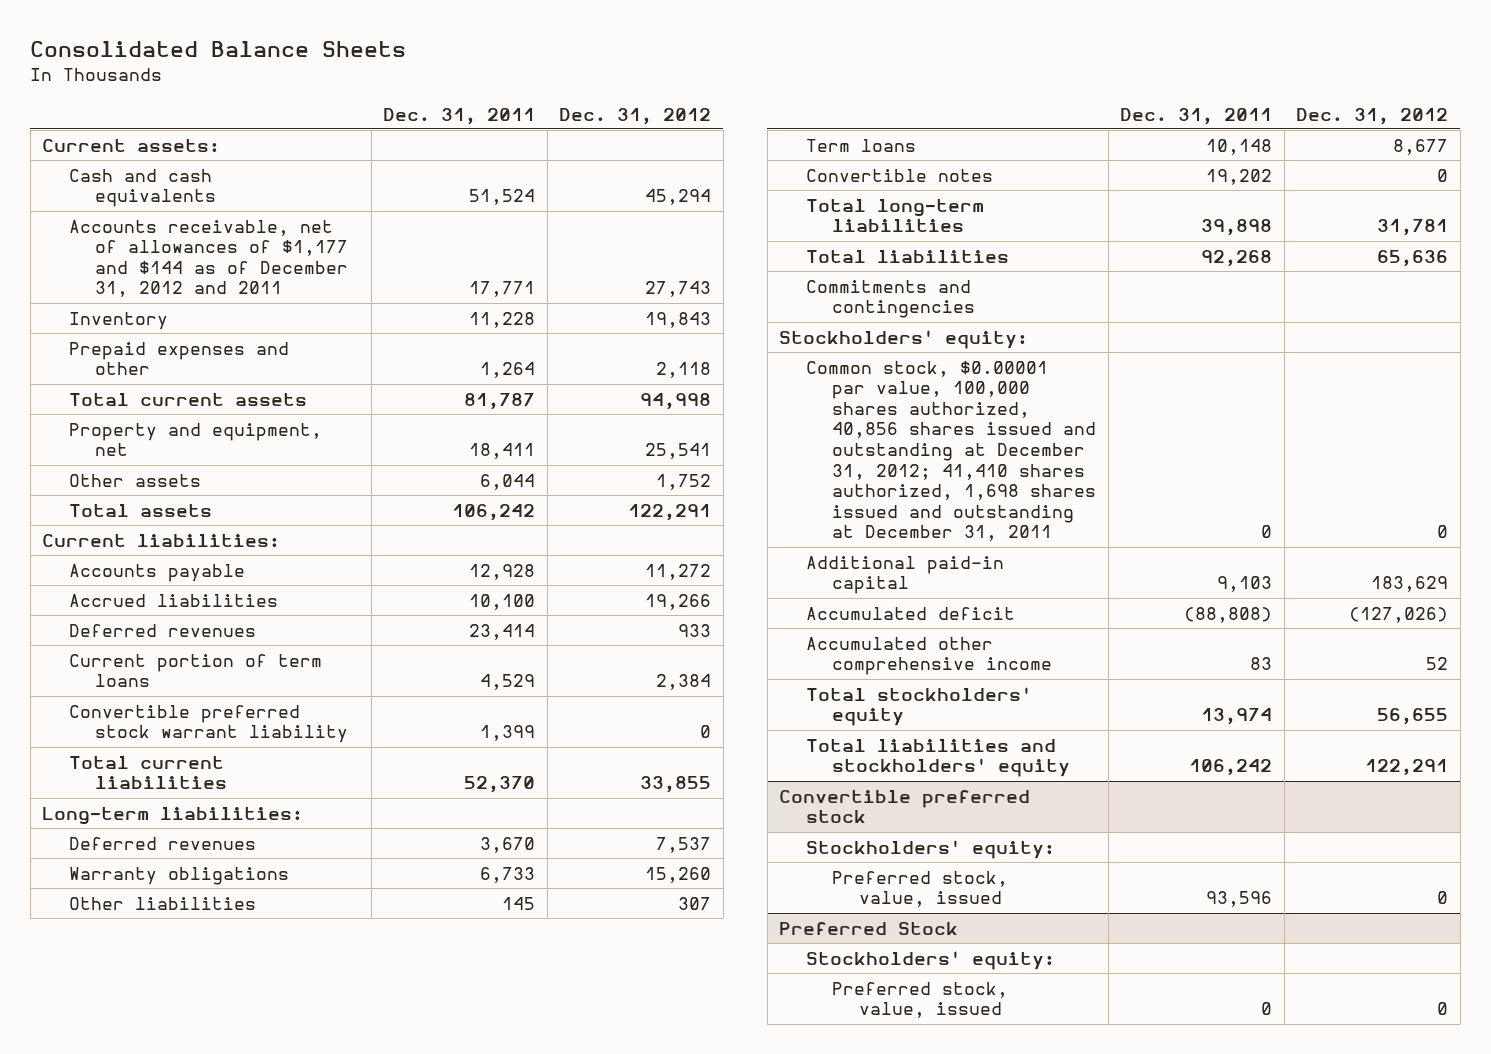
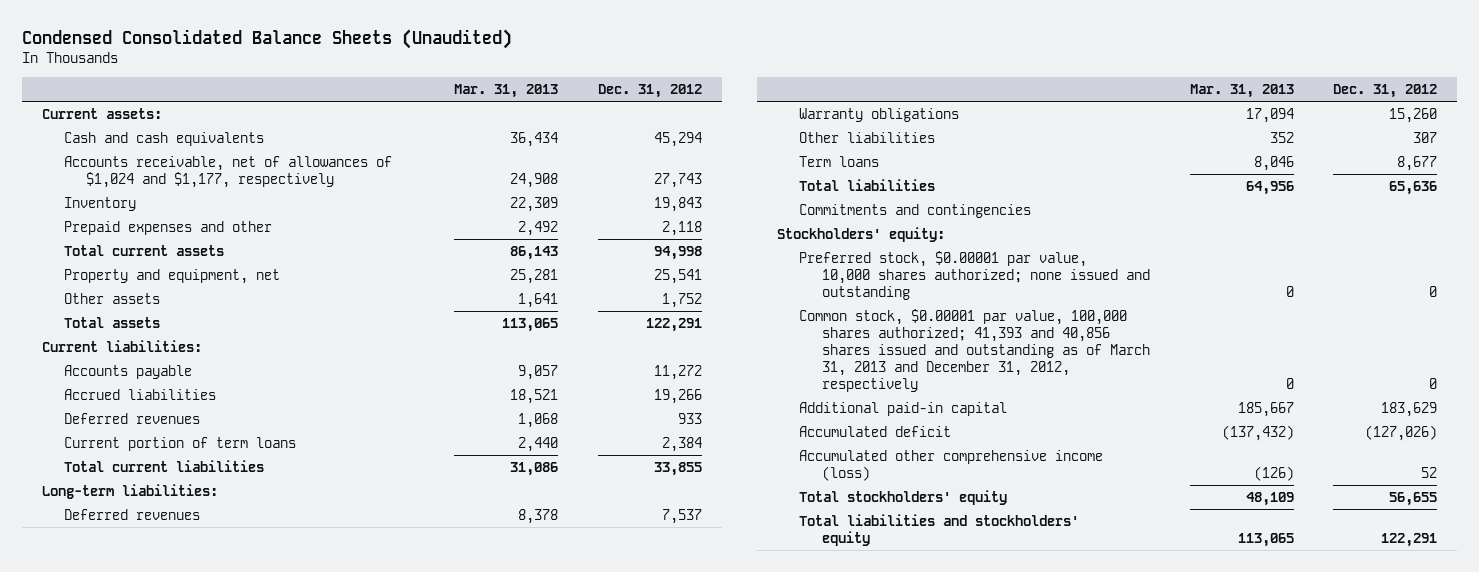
[30,41,407,58] Consolidated Balance Sheets -> [21,28,512,49] Condensed Consolidated Balance Sheets (Unaudited)
[383,107,536,125] Dec. 31, 2011 -> none
none -> [453,84,558,99] Mar. 31, 2013
[68,219,349,298] Accounts receivable, net of allowances of $1,177 and $144 as of December 31, 2012 and 2011 -> [63,155,392,189] Accounts receivable, net of allowances of $1,024 and $1,177, respectively
[68,704,349,744] Convertible preferred stock warrant liability -> none
[805,168,993,182] Convertible notes -> none
[805,198,984,233] Total long-term liabilities -> none
none -> [799,250,1150,301] Preferred stock, $0.00001 par value, 10,000 shares authorized; none issued and outstanding
[805,360,1097,542] Common stock, $0.00001 par value, 100,000 shares authorized, 40,856 shares issued and outstanding at December 31, 2012; 41,410 shares authorized, 1,698 shares issued and outstanding at December 31, 2011 -> [799,308,1150,393] Common stock, $0.00001 par value, 100,000 shares authorized; 41,393 and 40,856 shares issued and outstanding as of March 31, 2013 and December 31, 2012, respectively
[805,636,1053,676] Accumulated other comprehensive income -> [799,449,1104,482] Accumulated other comprehensive income (loss)
[779,789,1031,824] Convertible preferred stock -> none
[805,839,1055,859] Stockholders' equity: -> none
[832,870,1009,908] Preferred stock, value, issued -> none
[779,921,959,935] Preferred Stock -> none
[805,950,1055,970] Stockholders' equity: -> none
[832,981,1009,1019] Preferred stock, value, issued -> none

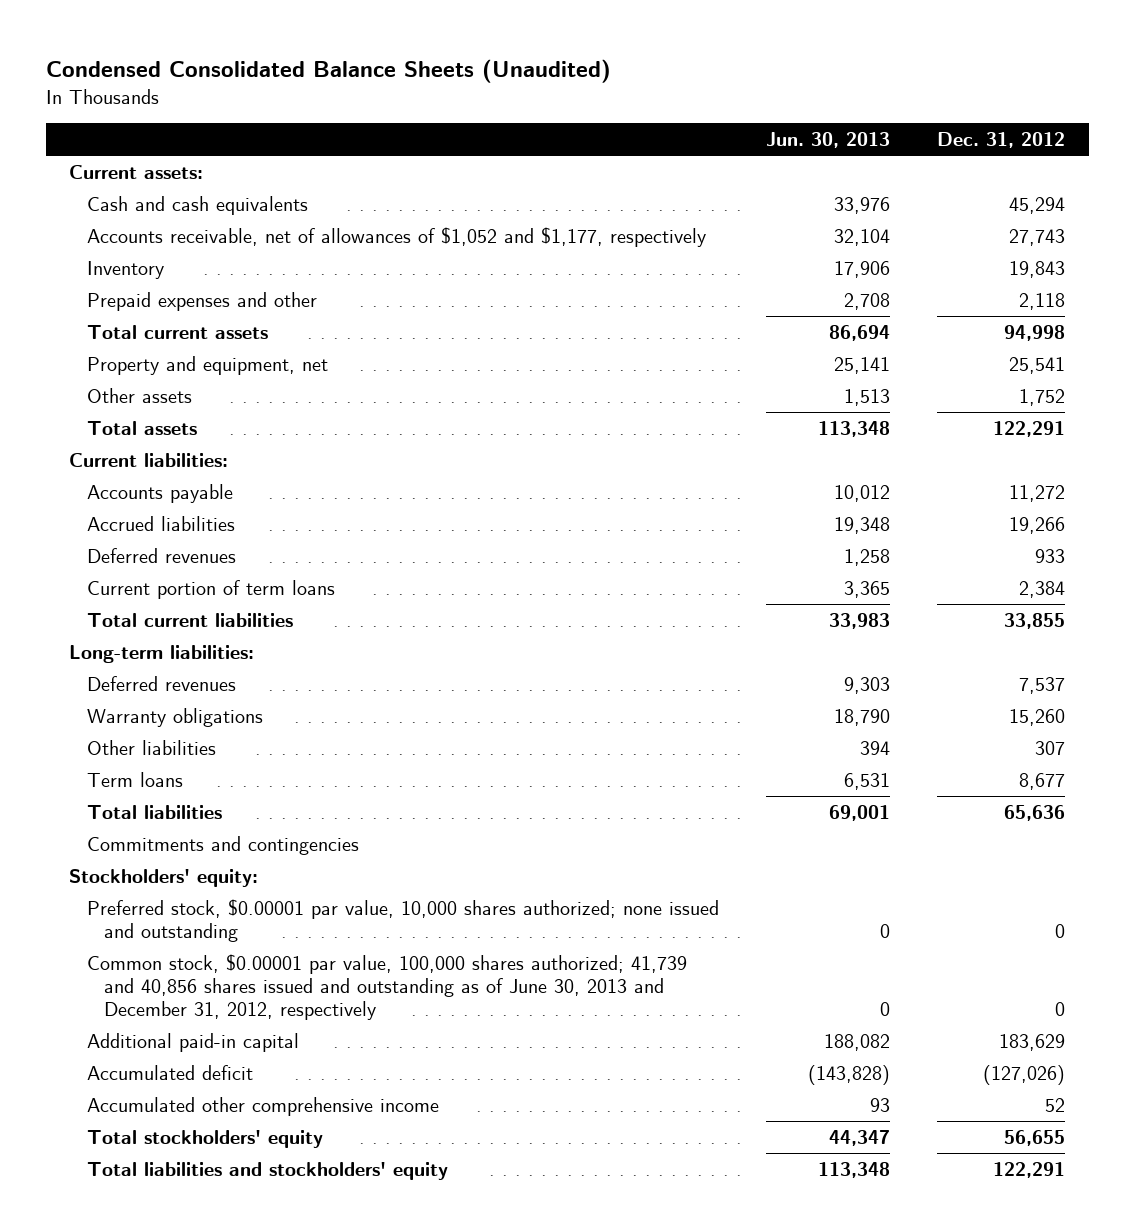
[453,84,558,99] Mar. 31, 2013 -> none
none -> [766,132,891,149] Jun. 30, 2013
[63,155,392,189] Accounts receivable, net of allowances of $1,024 and $1,177, respectively -> [86,226,706,247] Accounts receivable, net of allowances of $1,052 and $1,177, respectively
[799,308,1150,393] Common stock, $0.00001 par value, 100,000 shares authorized; 41,393 and 40,856 shares issued and outstanding as of March 31, 2013 and December 31, 2012, respectively -> [86,953,687,1021] Common stock, $0.00001 par value, 100,000 shares authorized; 41,739 and 40,856 shares issued and outstanding as of June 30, 2013 and December 31, 2012, respectively
[799,449,1104,482] Accumulated other comprehensive income (loss) -> [86,1096,439,1116] Accumulated other comprehensive income

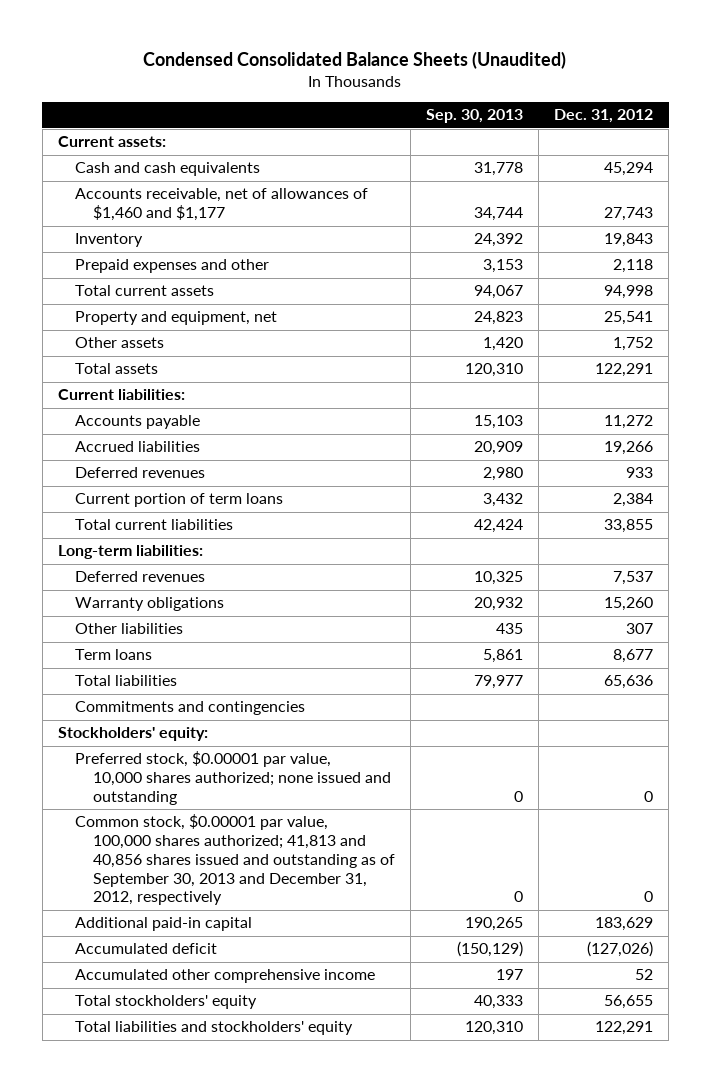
[766,132,891,149] Jun. 30, 2013 -> none
none -> [425,109,523,124] Sep. 30, 2013
[86,226,706,247] Accounts receivable, net of allowances of $1,052 and $1,177, respectively -> [75,188,369,222] Accounts receivable, net of allowances of $1,460 and $1,177
[86,953,687,1021] Common stock, $0.00001 par value, 100,000 shares authorized; 41,739 and 40,856 shares issued and outstanding as of June 30, 2013 and December 31, 2012, respectively -> [75,814,395,906] Common stock, $0.00001 par value, 100,000 shares authorized; 41,813 and 40,856 shares issued and outstanding as of September 30, 2013 and December 31, 2012, respectively

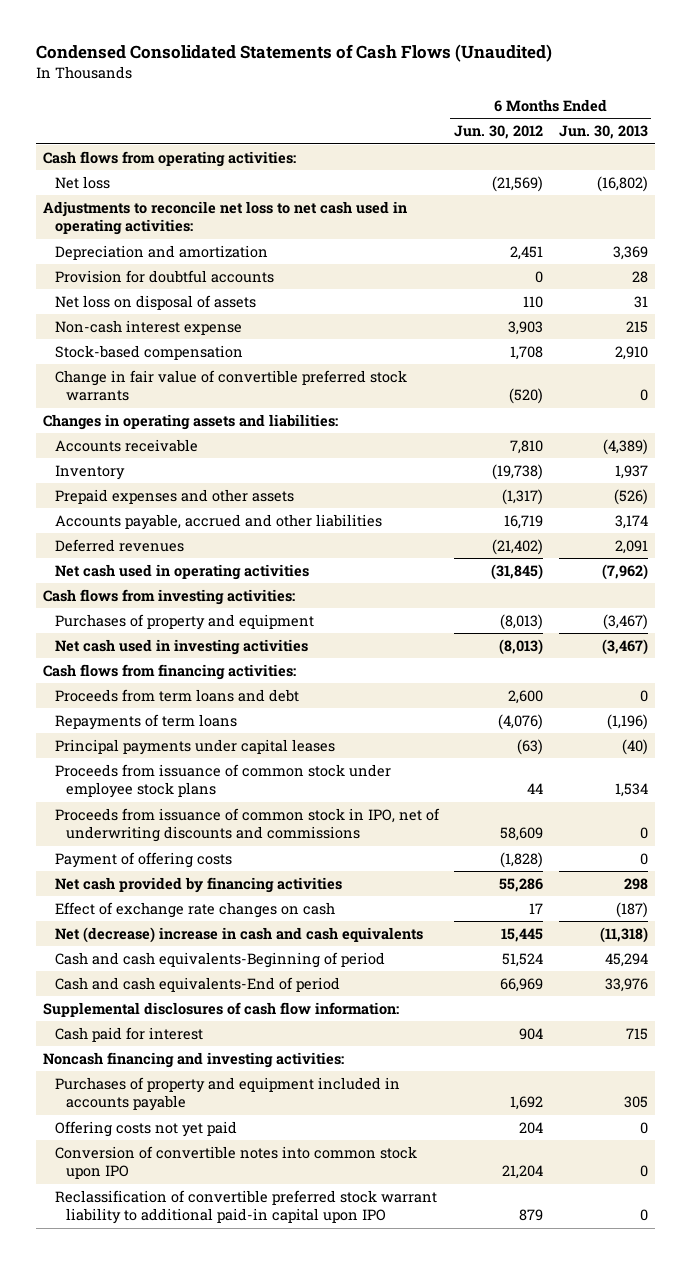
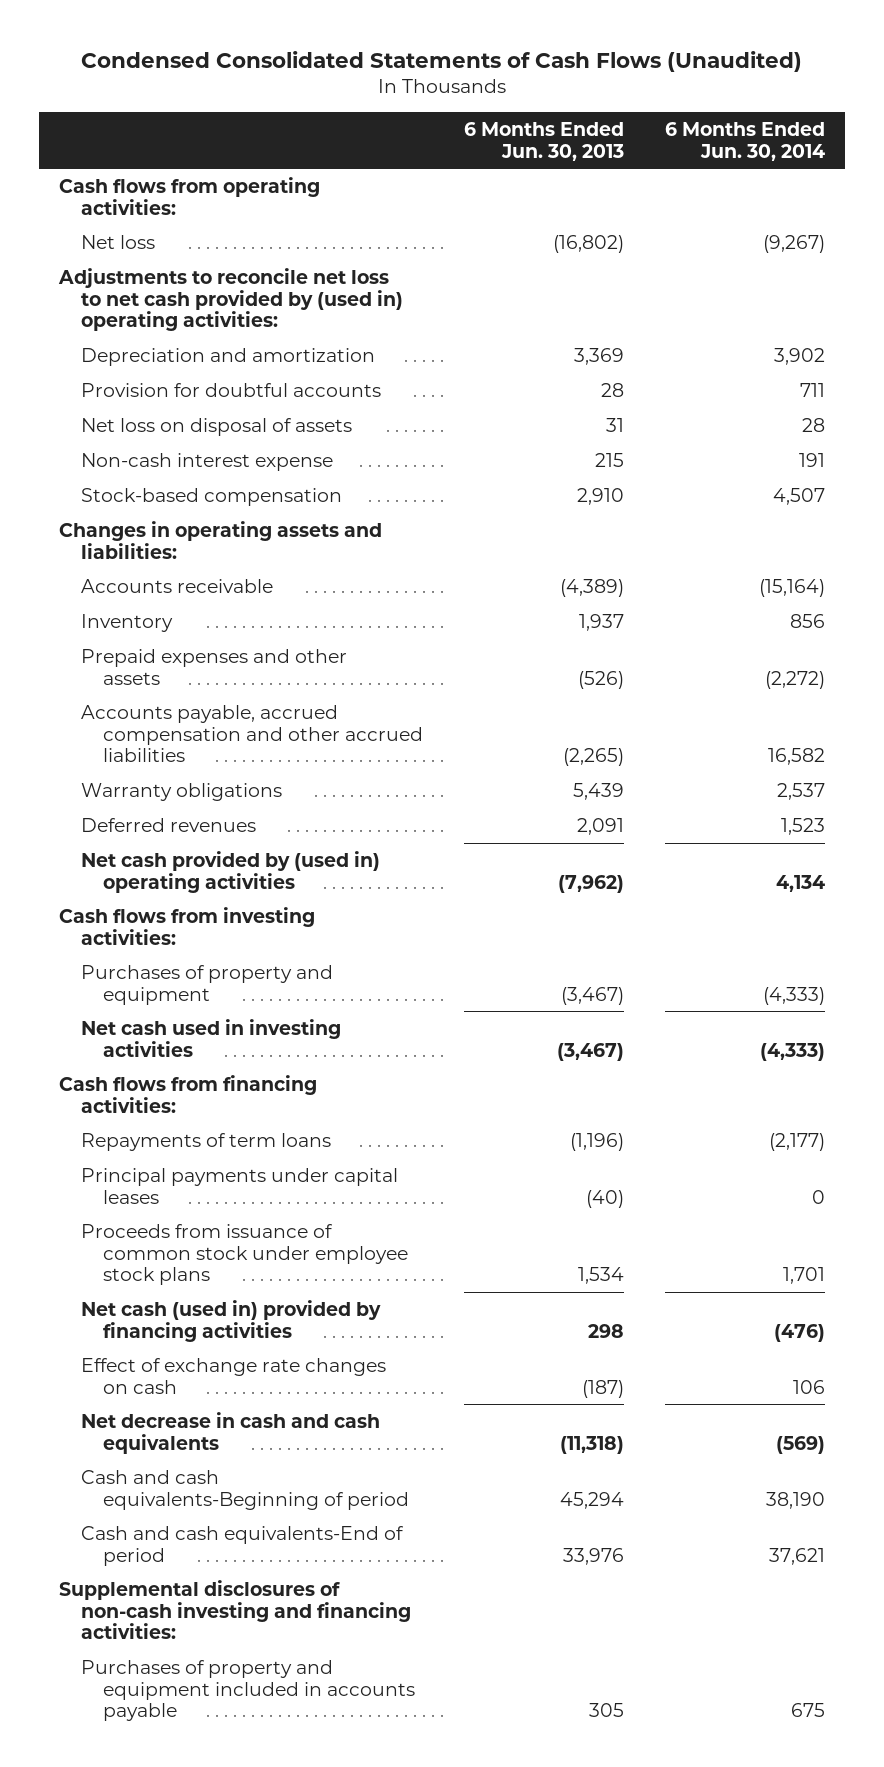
[454,125,544,140] Jun. 30, 2012 -> none
none -> [664,121,825,161] 6 Months Ended Jun. 30, 2014
[43,200,408,236] Adjustments to reconcile net loss to net cash used in operating activities: -> [58,267,404,332] Adjustments to reconcile net loss to net cash provided by (used in) operating activities:
[54,369,407,402] Change in fair value of convertible preferred stock warrants -> none
[54,513,382,530] Accounts payable, accrued and other liabilities -> [81,704,424,763] Accounts payable, accrued compensation and other accrued liabilities
[614,514,648,529] 3,174 -> [563,748,625,767] (2,265)
none -> [81,782,283,801] Warranty obligations
[54,563,309,580] Net cash used in operating activities -> [81,850,381,893] Net cash provided by (used in) operating activities
[54,688,299,702] Proceeds from term loans and debt -> none
[54,807,440,843] Proceeds from issuance of common stock in IPO, net of underwriting discounts and commissions -> none
[54,851,232,868] Payment of offering costs -> none
[54,876,342,893] Net cash provided by financing activities -> [81,1299,382,1342] Net cash (used in) provided by financing activities
[54,926,423,943] Net (decrease) increase in cash and cash equivalents -> [81,1411,381,1454] Net decrease in cash and cash equivalents
[54,1026,203,1042] Cash paid for interest -> none
[43,1051,345,1068] Noncash financing and investing activities: -> none
[43,1001,400,1017] Supplemental disclosures of cash flow information: -> [59,1579,412,1640] Supplemental disclosures of non-cash investing and financing activities:
[54,1120,237,1137] Offering costs not yet paid -> none
[54,1145,417,1180] Conversion of convertible notes into common stock upon IPO -> none
[54,1189,437,1225] Reclassification of convertible preferred stock warrant liability to additional paid-in capital upon IPO -> none

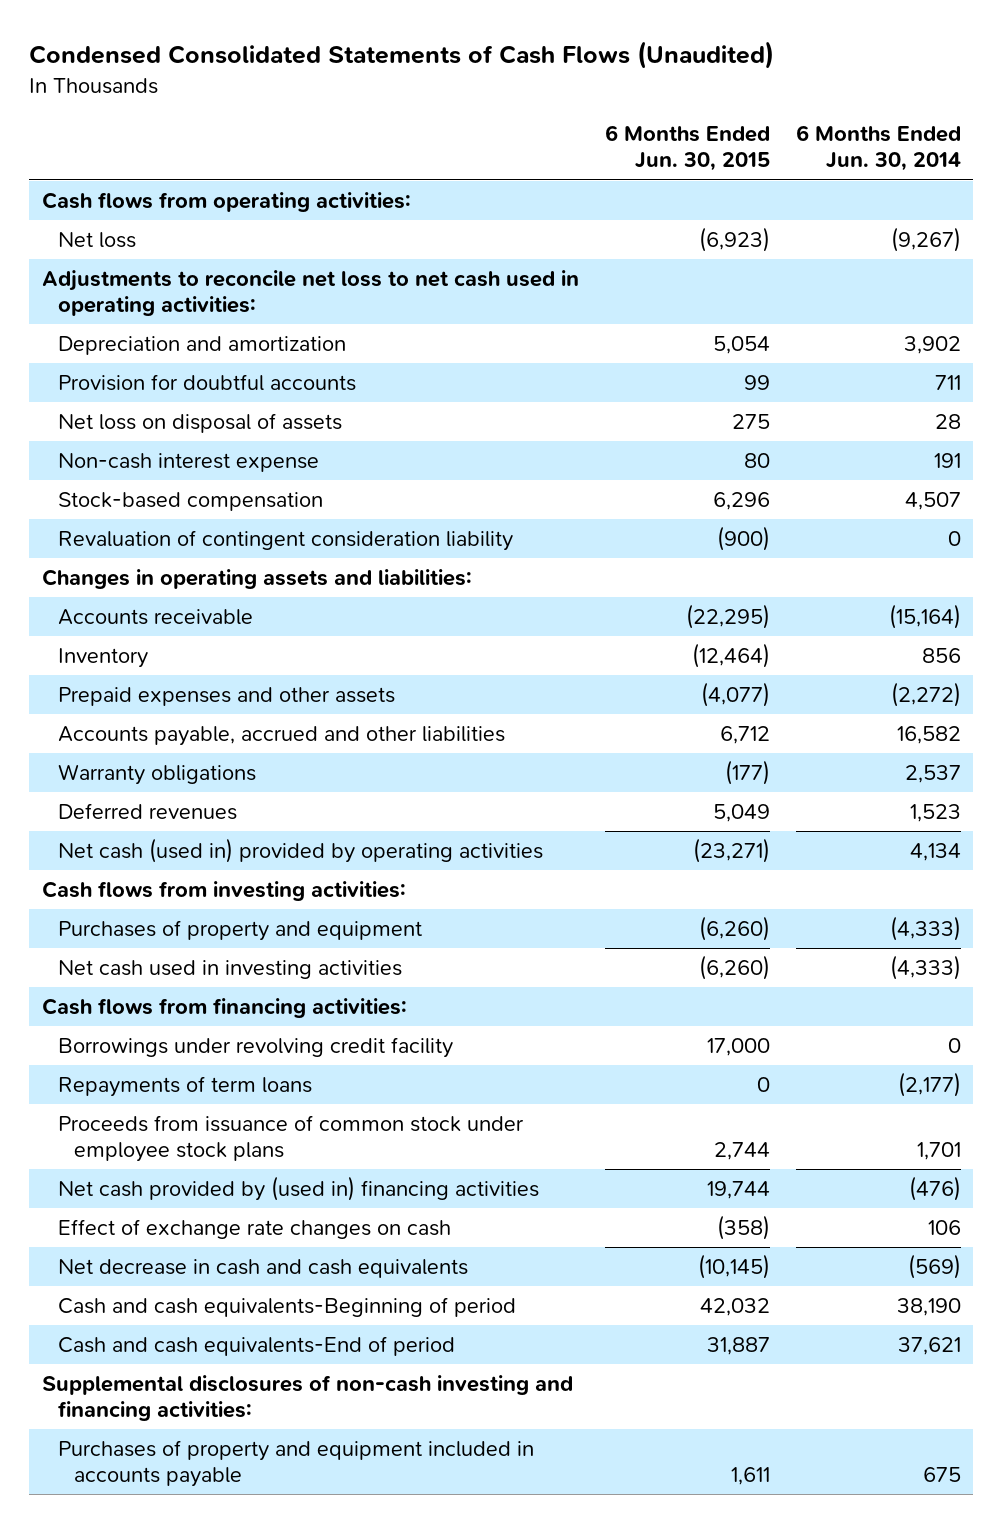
[464,121,625,161] 6 Months Ended Jun. 30, 2013 -> none
none -> [604,125,770,172] 6 Months Ended Jun. 30, 2015
[58,267,404,332] Adjustments to reconcile net loss to net cash provided by (used in) operating activities: -> [42,270,580,317] Adjustments to reconcile net loss to net cash used in operating activities:
none -> [58,530,514,552] Revaluation of contingent consideration liability
[81,704,424,763] Accounts payable, accrued compensation and other accrued liabilities -> [58,726,506,747] Accounts payable, accrued and other liabilities
[81,850,381,893] Net cash provided by (used in) operating activities -> [58,838,544,864] Net cash (used in) provided by operating activities
none -> [58,1037,454,1059] Borrowings under revolving credit facility
[81,1167,399,1204] Principal payments under capital leases -> none
[81,1299,382,1342] Net cash (used in) provided by financing activities -> [58,1176,540,1202] Net cash provided by (used in) financing activities

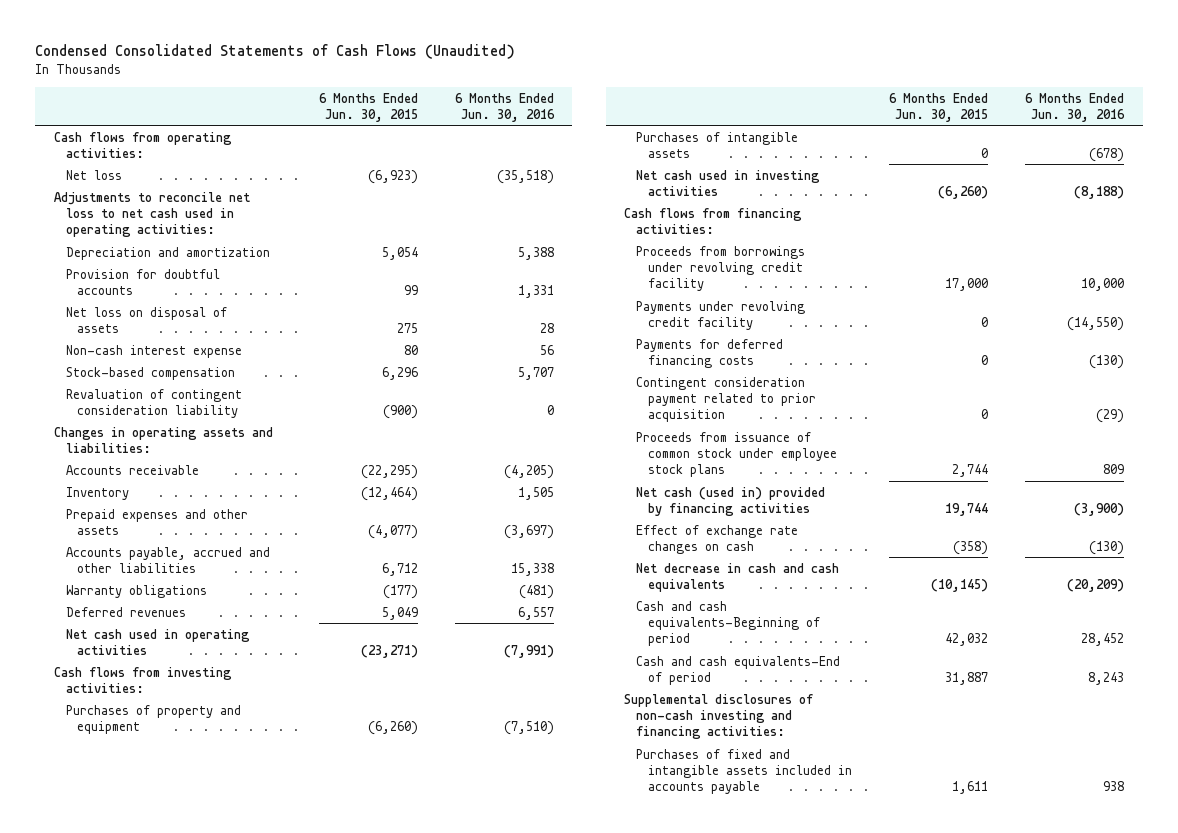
[795,125,961,172] 6 Months Ended Jun. 30, 2014 -> none
none -> [454,92,555,122] 6 Months Ended Jun. 30, 2016
[58,838,544,864] Net cash (used in) provided by operating activities -> [65,628,250,655] Net cash used in operating activities
none -> [635,131,798,158] Purchases of intangible assets
[58,1037,454,1059] Borrowings under revolving credit facility -> [635,245,805,292] Proceeds from borrowings under revolving credit facility
none -> [635,300,805,330] Payments under revolving credit facility
[58,1076,313,1098] Repayments of term loans -> [635,338,783,368] Payments for deferred financing costs
none -> [635,376,816,423] Contingent consideration payment related to prior acquisition
[58,1176,540,1202] Net cash provided by (used in) financing activities -> [635,486,825,516] Net cash (used in) provided by financing activities
[58,1440,535,1488] Purchases of property and equipment included in accounts payable -> [635,748,852,795] Purchases of fixed and intangible assets included in accounts payable

